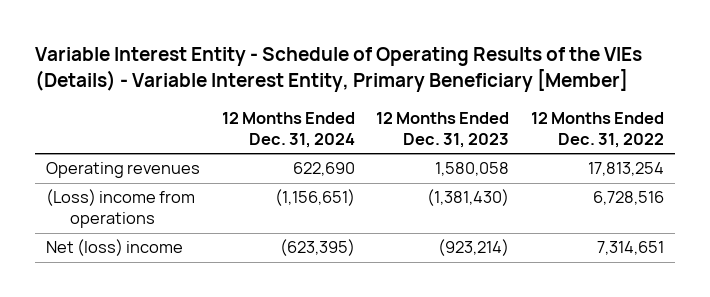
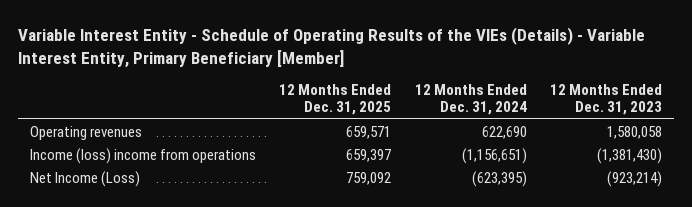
[531,111,665,148] 12 Months Ended Dec. 31, 2022 -> none
none -> [279,84,392,116] 12 Months Ended Dec. 31, 2025
[46,189,196,229] (Loss) income from operations -> [29,147,256,164] Income (loss) income from operations
[46,239,184,257] Net (loss) income -> [29,170,140,187] Net Income (Loss)

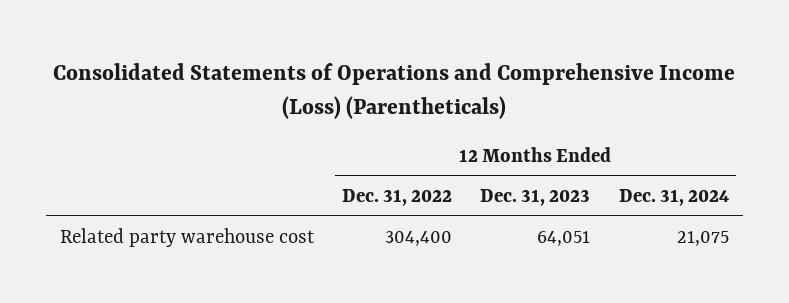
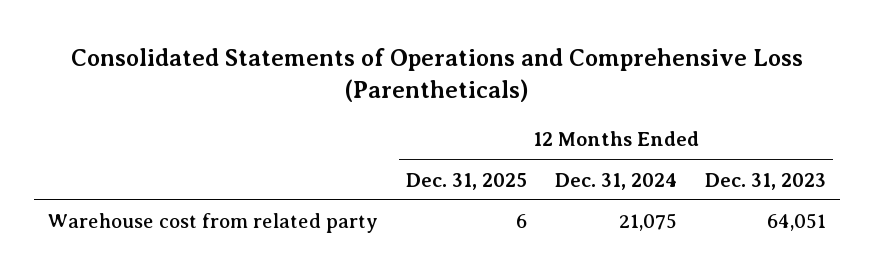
[53,63,736,119] Consolidated Statements of Operations and Comprehensive Income (Loss) (Parentheticals) -> [71,48,804,103] Consolidated Statements of Operations and Comprehensive Loss (Parentheticals)
[342,188,453,206] Dec. 31, 2022 -> none
none -> [406,172,528,190] Dec. 31, 2025
[60,228,316,248] Related party warehouse cost -> [47,213,378,234] Warehouse cost from related party

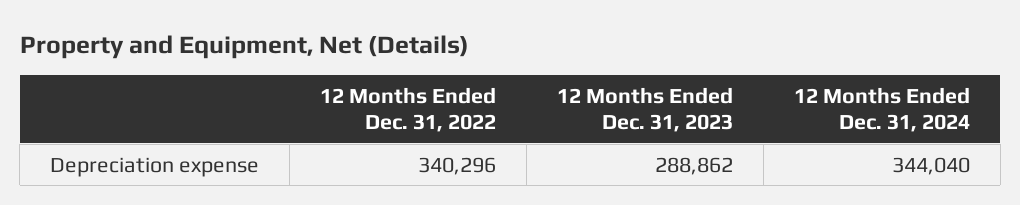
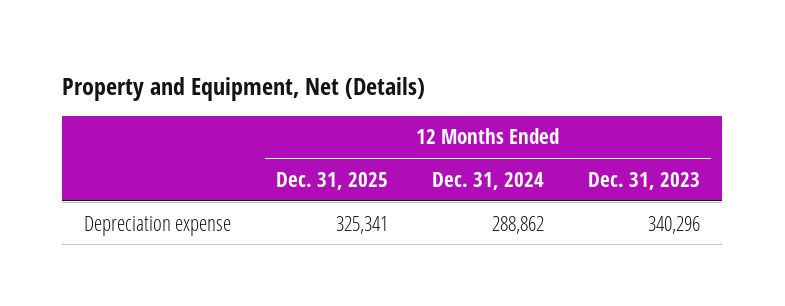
[320,86,497,133] 12 Months Ended Dec. 31, 2022 -> none
none -> [275,171,388,190] Dec. 31, 2025
[654,156,733,175] 288,862 -> [648,215,701,234] 340,296
[891,156,970,175] 344,040 -> [491,215,544,234] 288,862

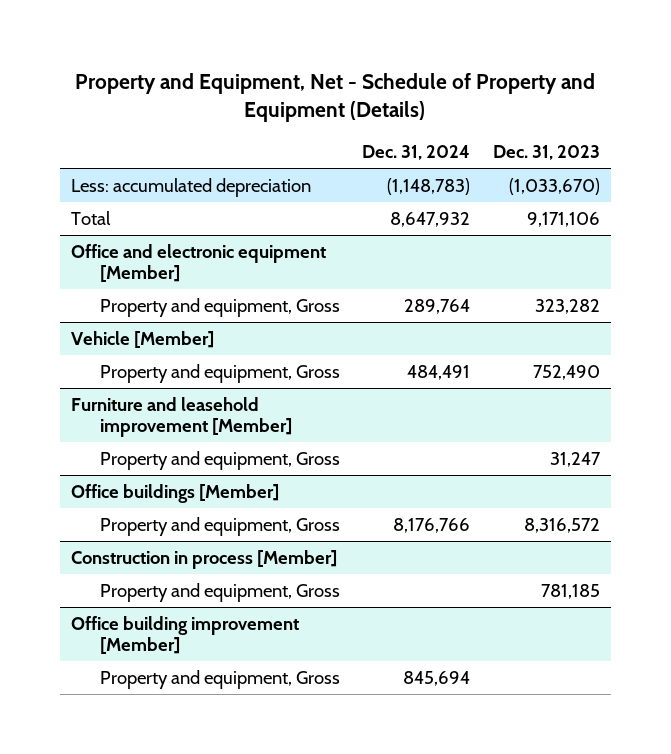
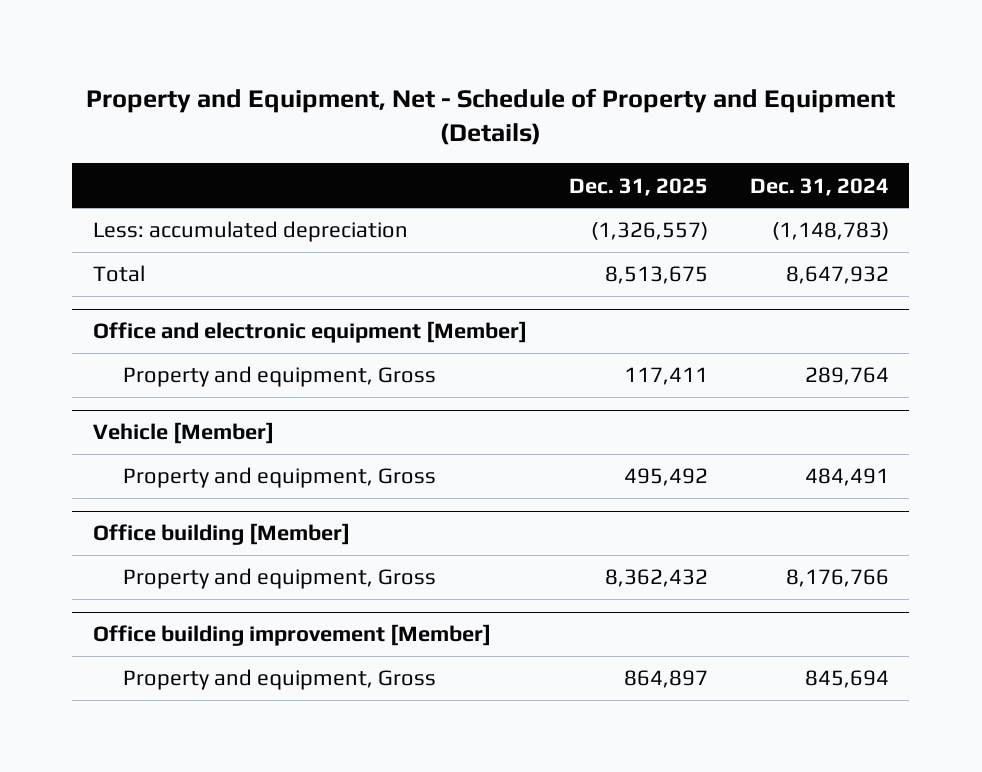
[492,145,600,161] Dec. 31, 2023 -> none
none -> [568,177,708,196] Dec. 31, 2025
[71,396,293,438] Furniture and leasehold improvement [Member] -> none
[100,450,341,470] Property and equipment, Gross -> none
[71,483,280,503] Office buildings [Member] -> [93,523,351,546] Office building [Member]
[71,549,338,569] Construction in process [Member] -> none
[100,582,341,602] Property and equipment, Gross -> none

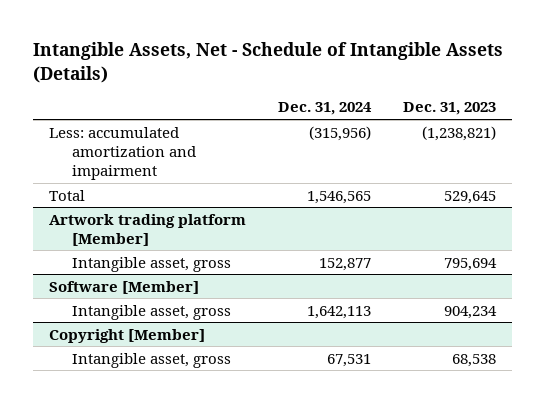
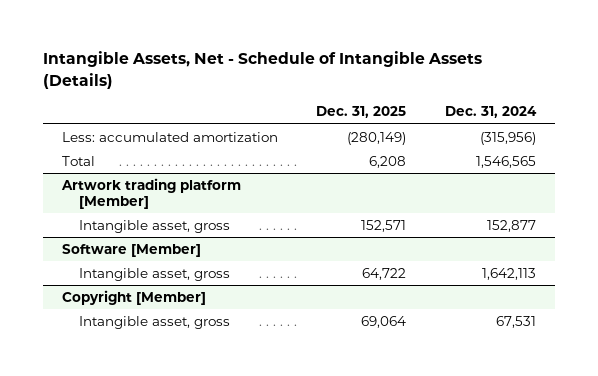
[403,102,497,116] Dec. 31, 2023 -> none
none -> [316,106,407,119] Dec. 31, 2025
[48,126,196,181] Less: accumulated amortization and impairment -> [62,131,279,142] Less: accumulated amortization

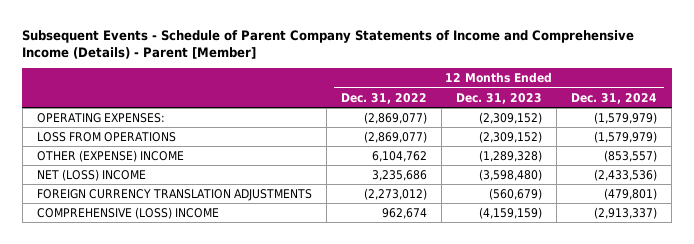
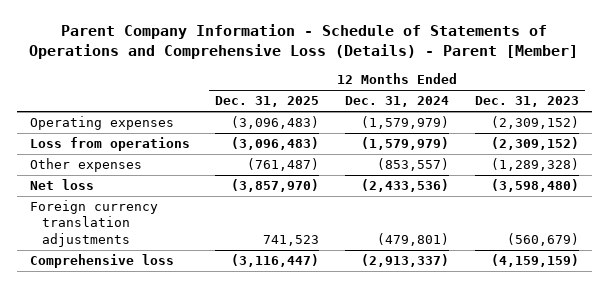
[22,29,635,60] Subsequent Events - Schedule of Parent Company Statements of Income and Comprehensive Income (Details) - Parent [Member] -> [29,24,579,60] Parent Company Information - Schedule of Statements of Operations and Comprehensive Loss (Details) - Parent [Member]
[340,92,427,104] Dec. 31, 2022 -> none
none -> [215,96,320,108] Dec. 31, 2025
[36,112,165,123] OPERATING EXPENSES: -> [29,116,174,131] Operating expenses
[36,131,176,142] LOSS FROM OPERATIONS -> [29,137,190,152] Loss from operations
[36,149,184,162] OTHER (EXPENSE) INCOME -> [29,158,142,173] Other expenses
[36,168,146,181] NET (LOSS) INCOME -> [29,179,94,191] Net loss
[36,188,312,201] FOREIGN CURRENCY TRANSLATION ADJUSTMENTS -> [29,200,158,247] Foreign currency translation adjustments
[36,206,219,219] COMPREHENSIVE (LOSS) INCOME -> [29,254,174,269] Comprehensive loss

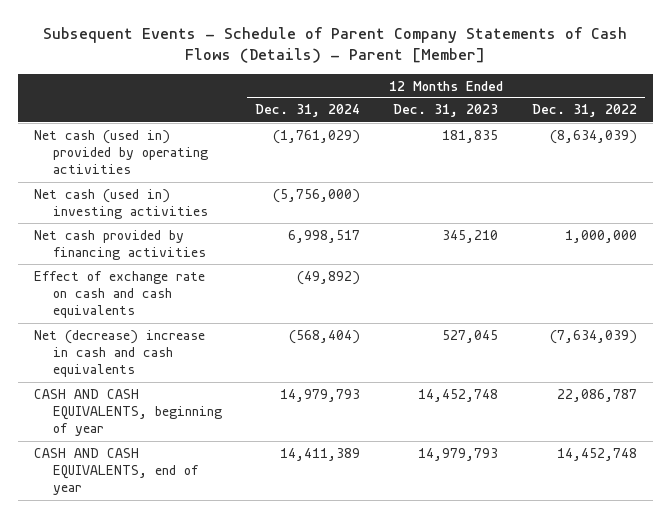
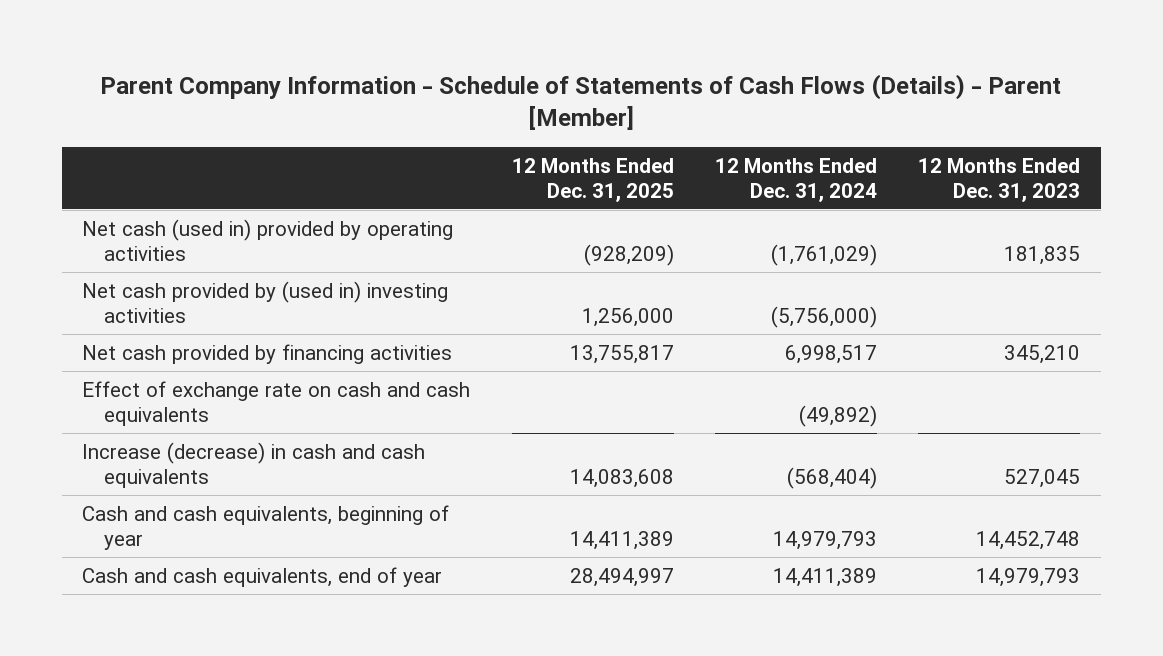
[43,26,628,64] Subsequent Events - Schedule of Parent Company Statements of Cash Flows (Details) - Parent [Member] -> [100,73,1062,131] Parent Company Information - Schedule of Statements of Cash Flows (Details) - Parent [Member]
[531,104,637,118] Dec. 31, 2022 -> none
none -> [511,157,674,202] 12 Months Ended Dec. 31, 2025
[34,188,208,220] Net cash (used in) investing activities -> [82,280,449,323] Net cash provided by (used in) investing activities
[34,329,206,378] Net (decrease) increase in cash and cash equivalents -> [82,441,426,488] Increase (decrease) in cash and cash equivalents
[34,388,222,437] CASH AND CASH EQUIVALENTS, beginning of year -> [82,504,450,550] Cash and cash equivalents, beginning of year
[34,447,199,496] CASH AND CASH EQUIVALENTS, end of year -> [82,566,443,587] Cash and cash equivalents, end of year

